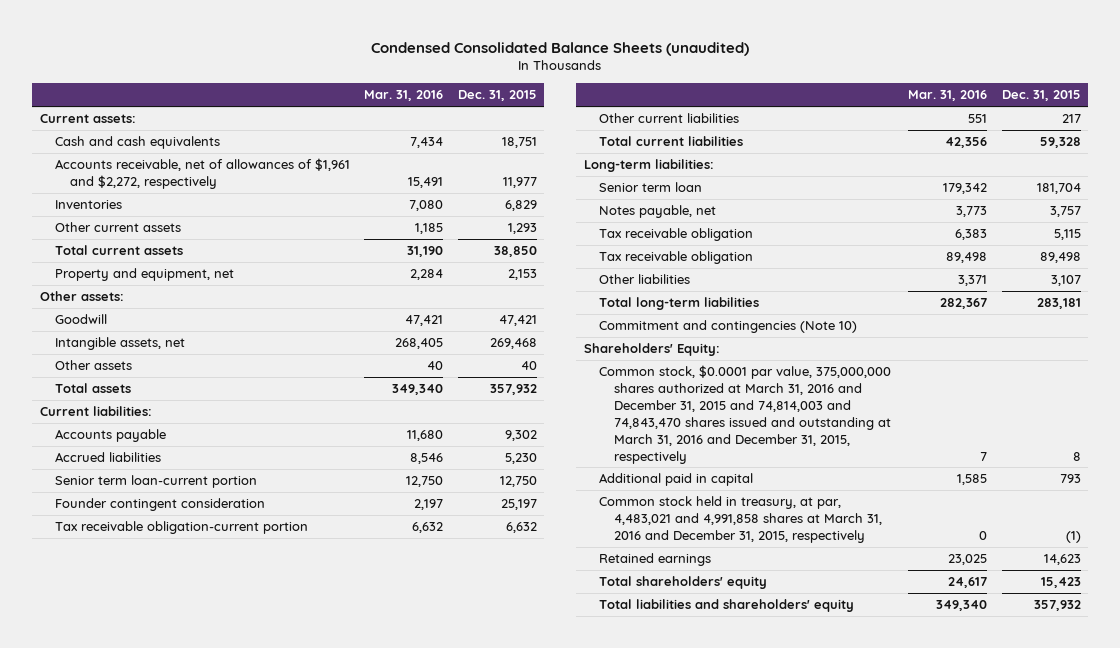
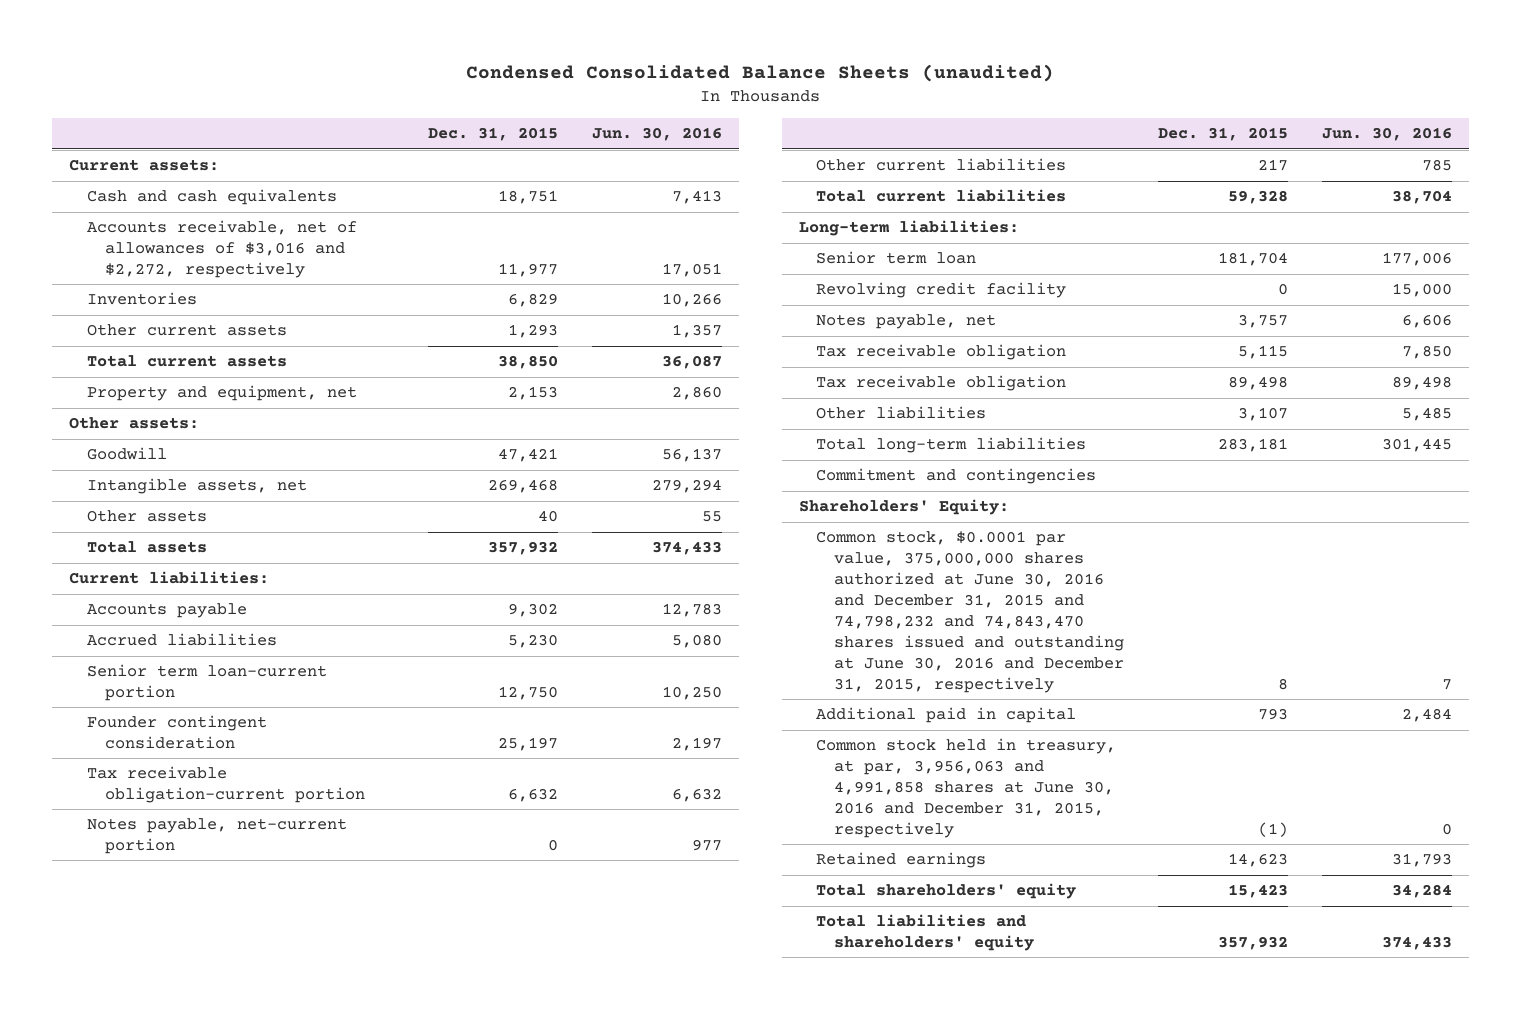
[364,90,444,102] Mar. 31, 2016 -> none
none -> [592,127,723,142] Jun. 30, 2016
[54,157,350,189] Accounts receivable, net of allowances of $1,961 and $2,272, respectively -> [86,220,357,278] Accounts receivable, net of allowances of $3,016 and $2,272, respectively
none -> [86,818,347,855] Notes payable, net-current portion
none -> [816,282,1067,299] Revolving credit facility
[599,319,858,333] Commitment and contingencies (Note 10) -> [816,468,1097,485] Commitment and contingencies
[599,364,892,464] Common stock, $0.0001 par value, 375,000,000 shares authorized at March 31, 2016 and December 31, 2015 and 74,814,003 and 74,843,470 shares issued and outstanding at March 31, 2016 and December 31, 2015, respectively -> [816,531,1125,693] Common stock, $0.0001 par value, 375,000,000 shares authorized at June 30, 2016 and December 31, 2015 and 74,798,232 and 74,843,470 shares issued and outstanding at June 30, 2016 and December 31, 2015, respectively
[599,495,883,543] Common stock held in treasury, at par, 4,483,021 and 4,991,858 shares at March 31, 2016 and December 31, 2015, respectively -> [816,738,1117,838] Common stock held in treasury, at par, 3,956,063 and 4,991,858 shares at June 30, 2016 and December 31, 2015, respectively

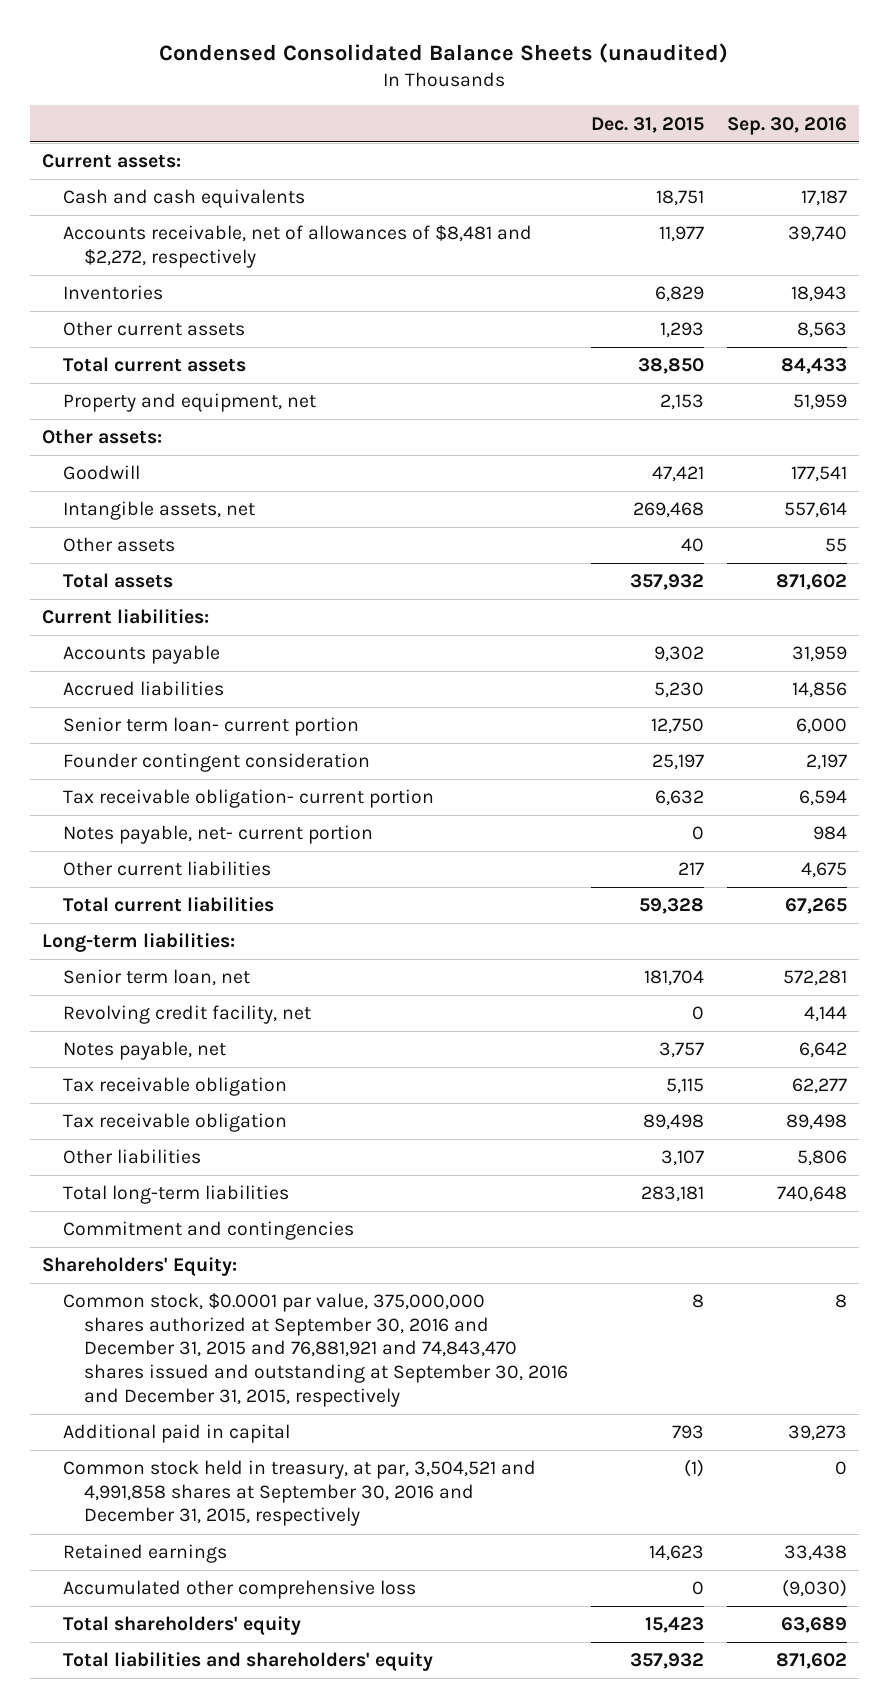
[592,127,723,142] Jun. 30, 2016 -> none
none -> [727,116,848,135] Sep. 30, 2016
[86,220,357,278] Accounts receivable, net of allowances of $3,016 and $2,272, respectively -> [62,225,532,268] Accounts receivable, net of allowances of $8,481 and $2,272, respectively
[86,664,327,702] Senior term loan-current portion -> [62,717,359,737] Senior term loan- current portion
[86,766,365,804] Tax receivable obligation-current portion -> [62,789,434,809] Tax receivable obligation- current portion
[86,818,347,855] Notes payable, net-current portion -> [62,825,373,845] Notes payable, net- current portion
[816,251,977,265] Senior term loan -> [62,969,250,987] Senior term loan, net
[816,282,1067,299] Revolving credit facility -> [62,1005,311,1025] Revolving credit facility, net
[816,531,1125,693] Common stock, $0.0001 par value, 375,000,000 shares authorized at June 30, 2016 and December 31, 2015 and 74,798,232 and 74,843,470 shares issued and outstanding at June 30, 2016 and December 31, 2015, respectively -> [62,1293,568,1407] Common stock, $0.0001 par value, 375,000,000 shares authorized at September 30, 2016 and December 31, 2015 and 76,881,921 and 74,843,470 shares issued and outstanding at September 30, 2016 and December 31, 2015, respectively
[816,738,1117,838] Common stock held in treasury, at par, 3,956,063 and 4,991,858 shares at June 30, 2016 and December 31, 2015, respectively -> [62,1460,536,1527] Common stock held in treasury, at par, 3,504,521 and 4,991,858 shares at September 30, 2016 and December 31, 2015, respectively
none -> [62,1580,416,1600] Accumulated other comprehensive loss

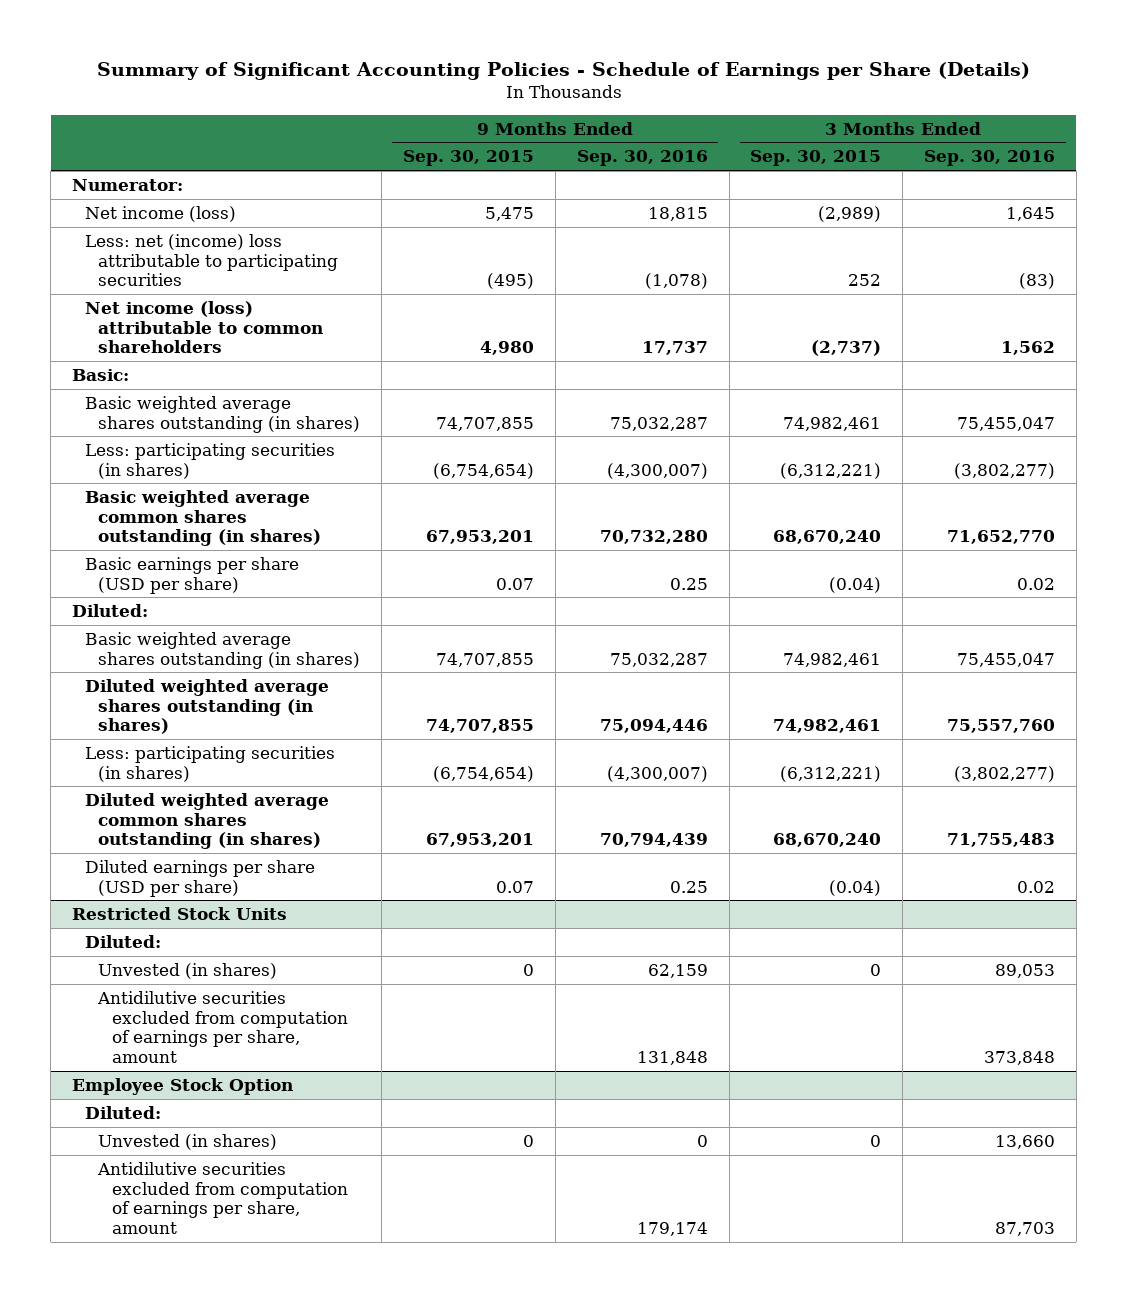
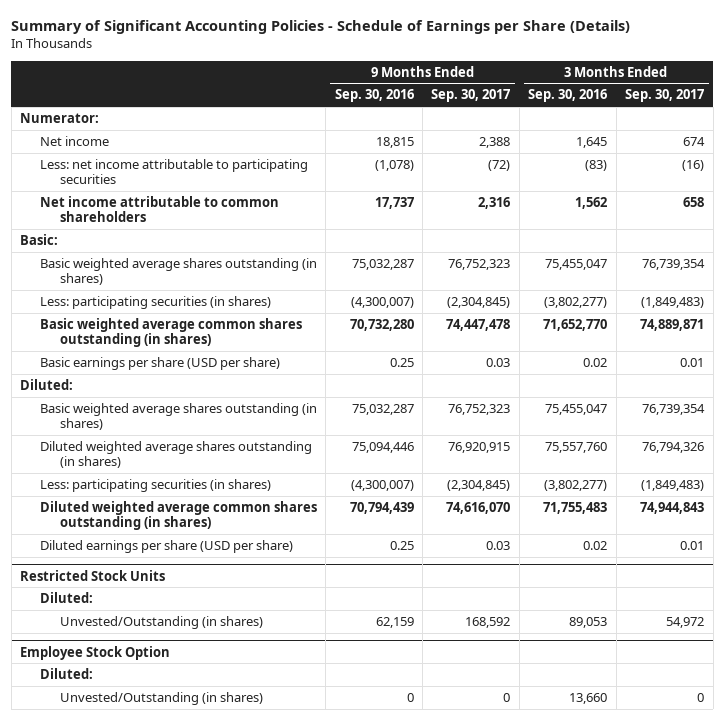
[403,150,535,167] Sep. 30, 2015 -> none
[750,150,882,167] Sep. 30, 2015 -> none
none -> [431,89,511,103] Sep. 30, 2017
none -> [625,89,705,103] Sep. 30, 2017
[85,205,237,222] Net income (loss) -> [39,135,109,146] Net income
[85,233,339,287] Less: net (income) loss attributable to participating securities -> [39,158,308,185] Less: net income attributable to participating securities
[85,300,324,354] Net income (loss) attributable to common shareholders -> [39,195,279,223] Net income attributable to common shareholders
[97,990,348,1064] Antidilutive securities excluded from computation of earnings per share, amount -> none
[98,962,278,979] Unvested (in shares) -> [59,615,263,629] Unvested/Outstanding (in shares)
[97,1161,348,1235] Antidilutive securities excluded from computation of earnings per share, amount -> none
[98,1133,278,1150] Unvested (in shares) -> [59,691,263,705] Unvested/Outstanding (in shares)

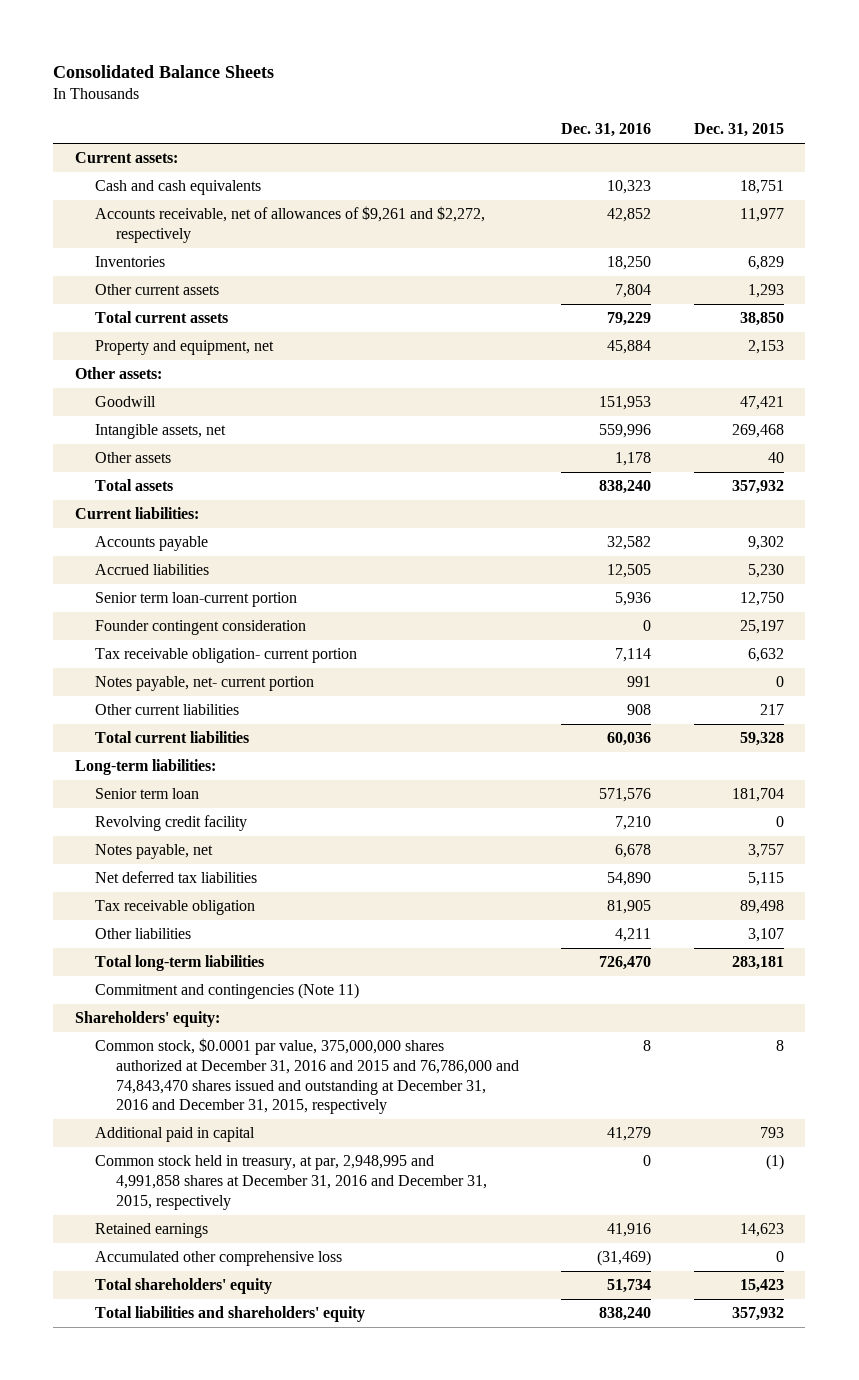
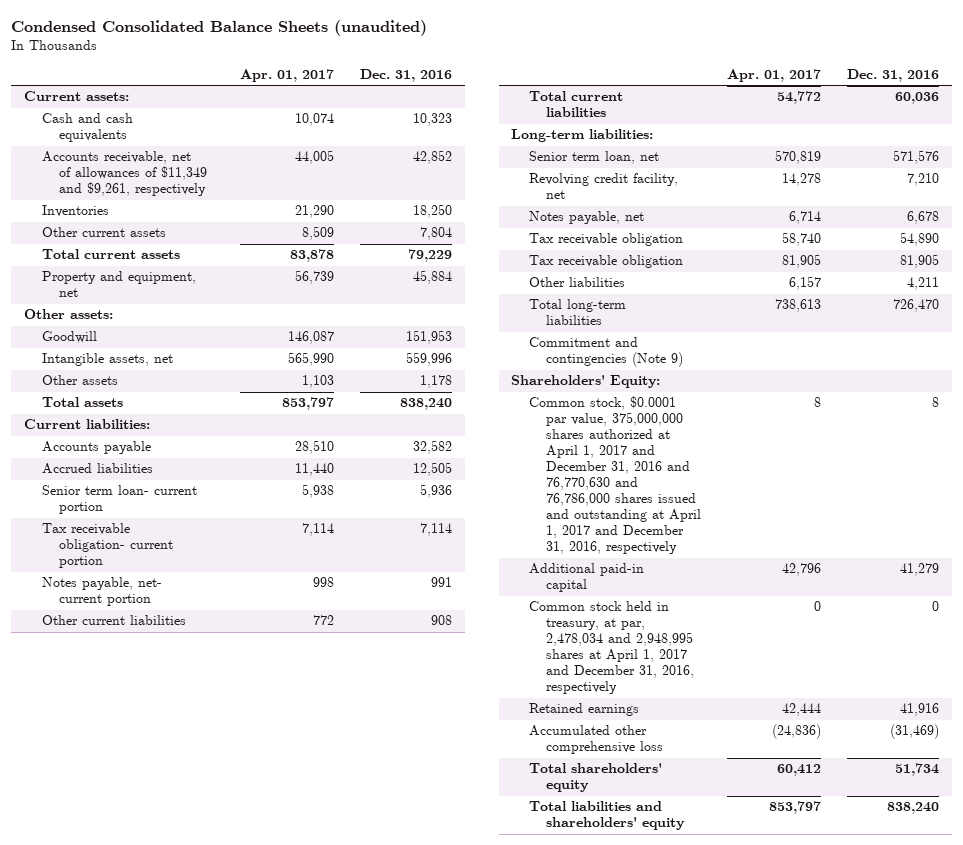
[53,64,275,78] Consolidated Balance Sheets -> [11,20,428,37] Condensed Consolidated Balance Sheets (unaudited)
[694,123,785,138] Dec. 31, 2015 -> none
none -> [240,69,335,83] Apr. 01, 2017
[95,206,486,243] Accounts receivable, net of allowances of $9,261 and $2,272, respectively -> [41,151,208,197] Accounts receivable, net of allowances of $11,349 and $9,261, respectively
[95,620,307,636] Founder contingent consideration -> none
[95,592,298,608] Senior term loan-current portion -> [41,485,197,515] Senior term loan- current portion
[95,788,200,800] Senior term loan -> [528,151,659,165] Senior term loan, net
[95,815,248,832] Revolving credit facility -> [528,173,678,200] Revolving credit facility, net
[95,871,258,884] Net deferred tax liabilities -> [528,233,683,247] Tax receivable obligation
[95,983,360,1000] Commitment and contingencies (Note 11) -> [528,337,684,368] Commitment and contingencies (Note 9)
[74,1011,220,1028] Shareholders' equity: -> [511,375,661,389] Shareholders' Equity:
[95,1038,519,1115] Common stock, $0.0001 par value, 375,000,000 shares authorized at December 31, 2016 and 2015 and 76,786,000 and 74,843,470 shares issued and outstanding at December 31, 2016 and December 31, 2015, respectively -> [528,396,702,555] Common stock, $0.0001 par value, 375,000,000 shares authorized at April 1, 2017 and December 31, 2016 and 76,770,630 and 76,786,000 shares issued and outstanding at April 1, 2017 and December 31, 2016, respectively
[95,1127,256,1143] Additional paid in capital -> [528,563,644,593] Additional paid-in capital
[95,1155,487,1210] Common stock held in treasury, at par, 2,948,995 and 4,991,858 shares at December 31, 2016 and December 31, 2015, respectively -> [528,601,695,695] Common stock held in treasury, at par, 2,478,034 and 2,948,995 shares at April 1, 2017 and December 31, 2016, respectively

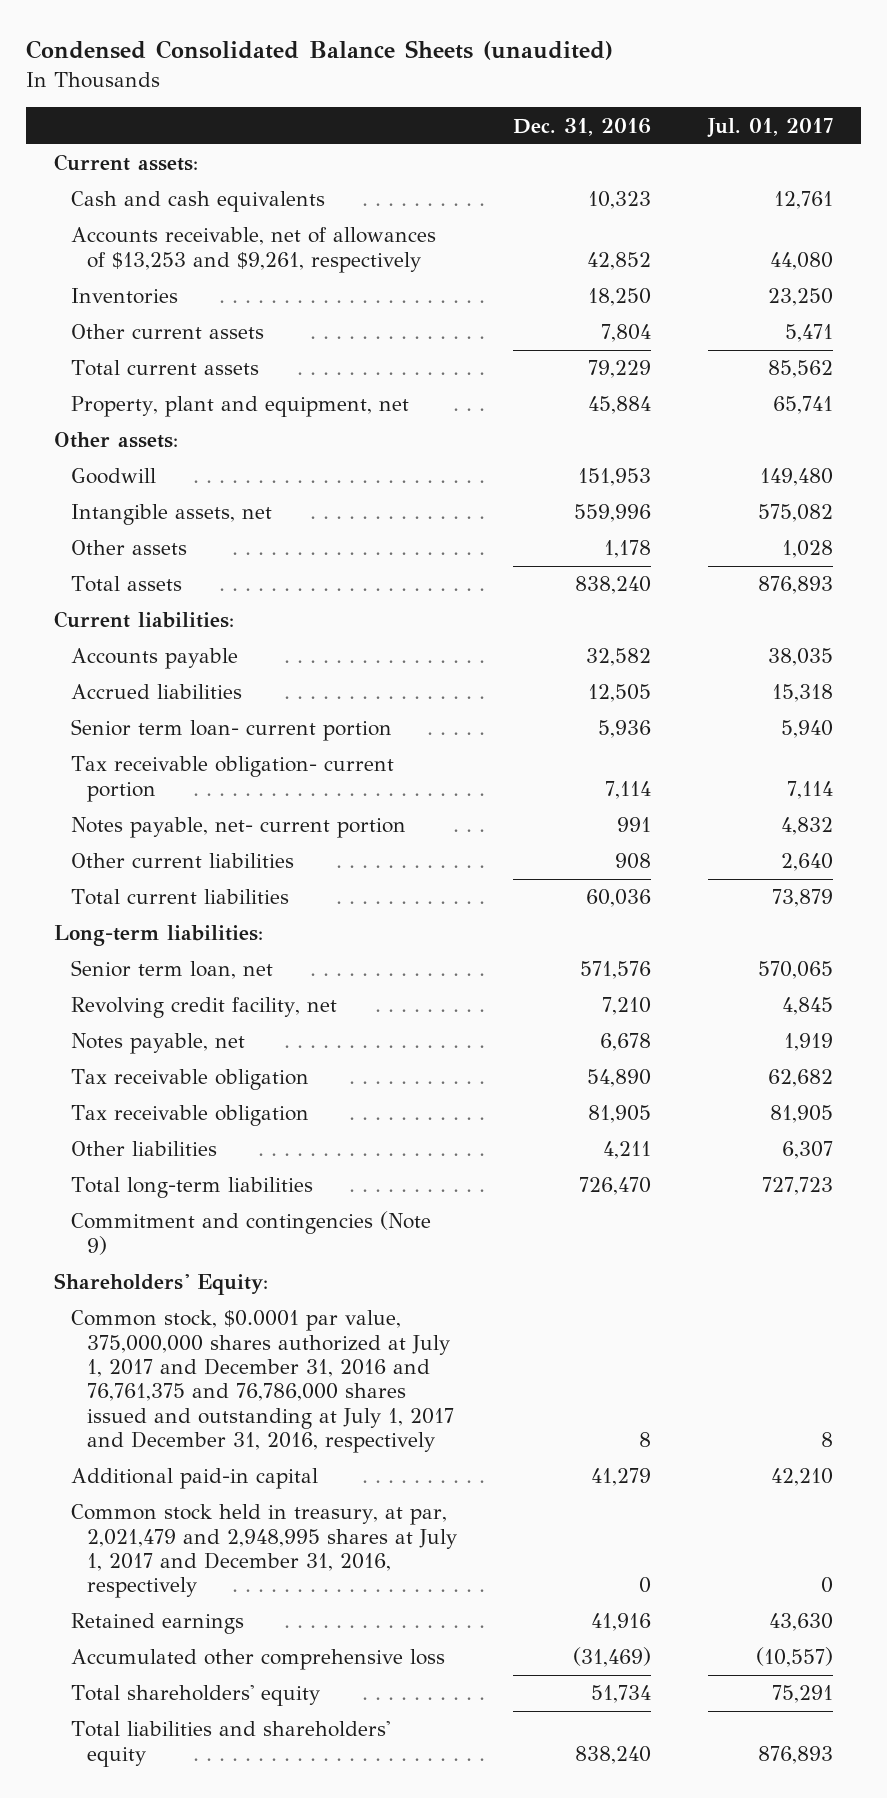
[240,69,335,83] Apr. 01, 2017 -> none
none -> [706,117,833,138] Jul. 01, 2017
[41,151,208,197] Accounts receivable, net of allowances of $11,349 and $9,261, respectively -> [70,227,436,273] Accounts receivable, net of allowances of $13,253 and $9,261, respectively
[41,271,196,298] Property and equipment, net -> [70,396,409,418] Property, plant and equipment, net
[528,396,702,555] Common stock, $0.0001 par value, 375,000,000 shares authorized at April 1, 2017 and December 31, 2016 and 76,770,630 and 76,786,000 shares issued and outstanding at April 1, 2017 and December 31, 2016, respectively -> [70,1310,455,1454] Common stock, $0.0001 par value, 375,000,000 shares authorized at July 1, 2017 and December 31, 2016 and 76,761,375 and 76,786,000 shares issued and outstanding at July 1, 2017 and December 31, 2016, respectively
[528,601,695,695] Common stock held in treasury, at par, 2,478,034 and 2,948,995 shares at April 1, 2017 and December 31, 2016, respectively -> [70,1504,458,1599] Common stock held in treasury, at par, 2,021,479 and 2,948,995 shares at July 1, 2017 and December 31, 2016, respectively

